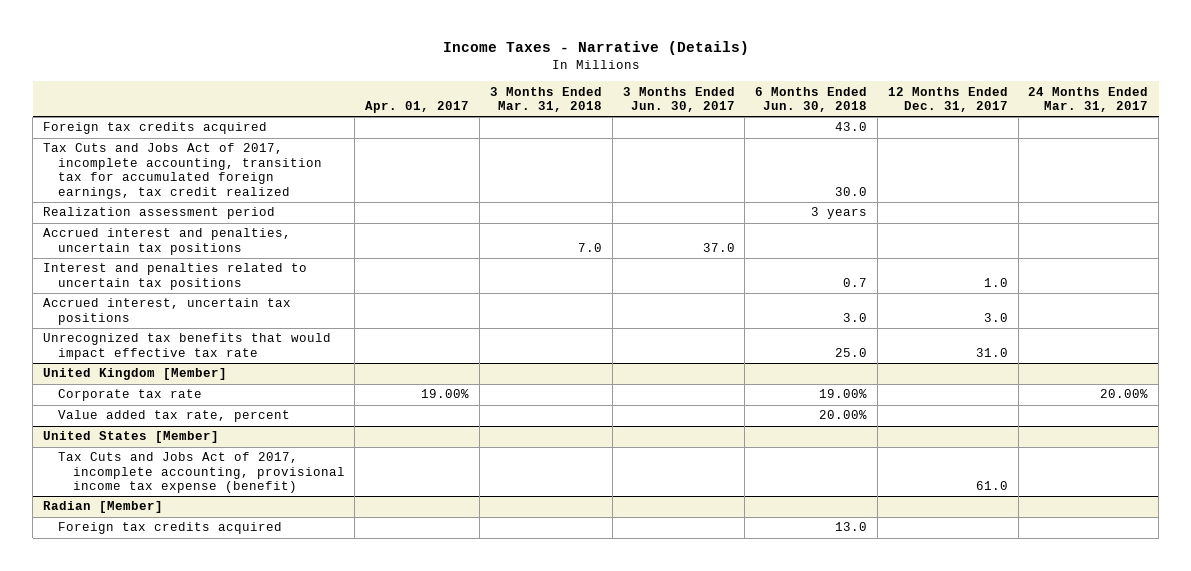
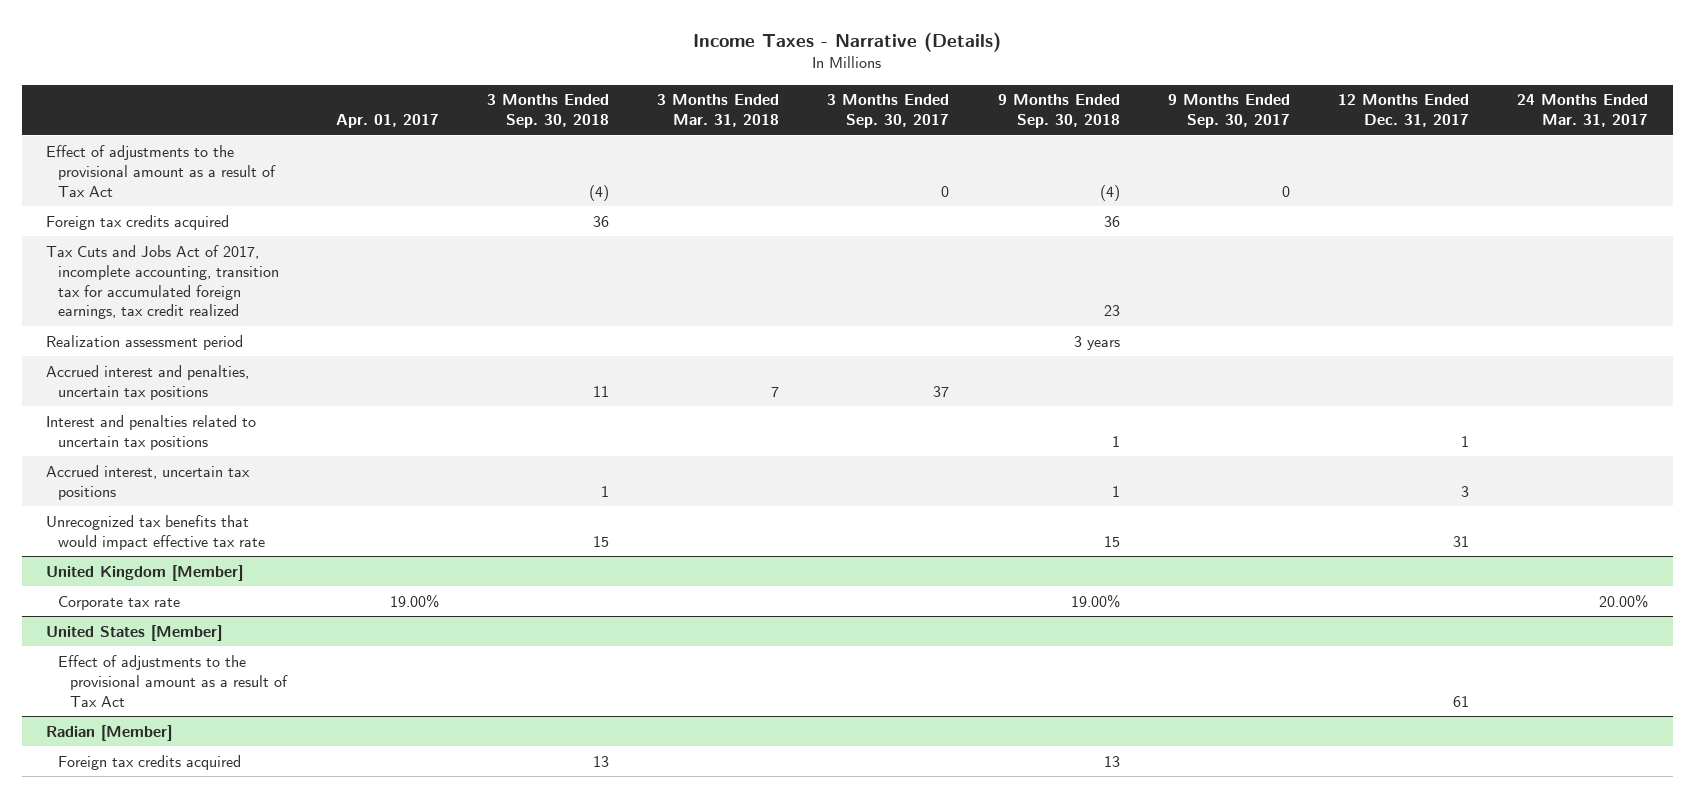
[622,86,735,113] 3 Months Ended Jun. 30, 2017 -> none
[755,86,868,113] 6 Months Ended Jun. 30, 2018 -> none
none -> [486,94,609,129] 3 Months Ended Sep. 30, 2018
none -> [827,94,950,129] 3 Months Ended Sep. 30, 2017
none -> [997,94,1120,129] 9 Months Ended Sep. 30, 2018
none -> [1167,94,1290,129] 9 Months Ended Sep. 30, 2017
none -> [45,144,277,197] Effect of adjustments to the provisional amount as a result of Tax Act
[577,242,602,252] 7.0 -> [771,386,780,397] 7
[983,277,1008,287] 1.0 -> [1461,435,1470,447] 1
[983,312,1008,322] 3.0 -> [1461,485,1470,497] 3
[975,347,1008,357] 31.0 -> [1453,535,1470,547] 31
[57,410,290,423] Value added tax rate, percent -> none
[57,452,345,494] Tax Cuts and Jobs Act of 2017, incomplete accounting, provisional income tax expense (benefit) -> [58,654,289,707] Effect of adjustments to the provisional amount as a result of Tax Act
[975,481,1008,491] 61.0 -> [1453,695,1470,707] 61

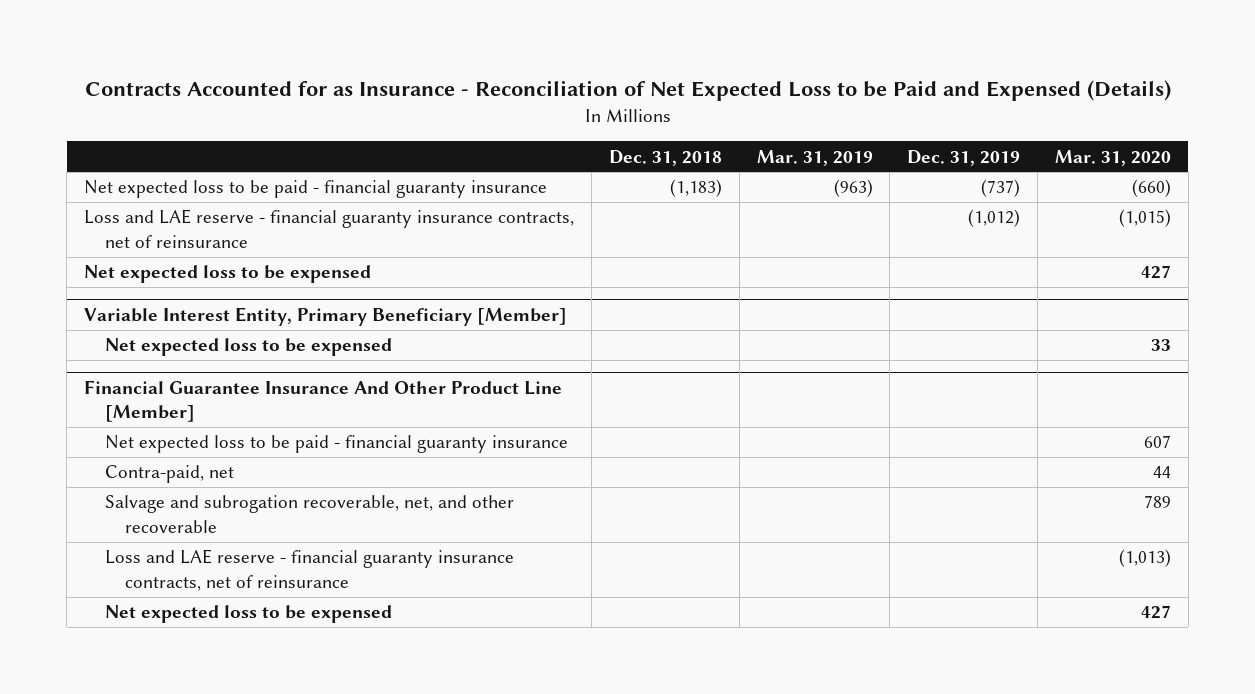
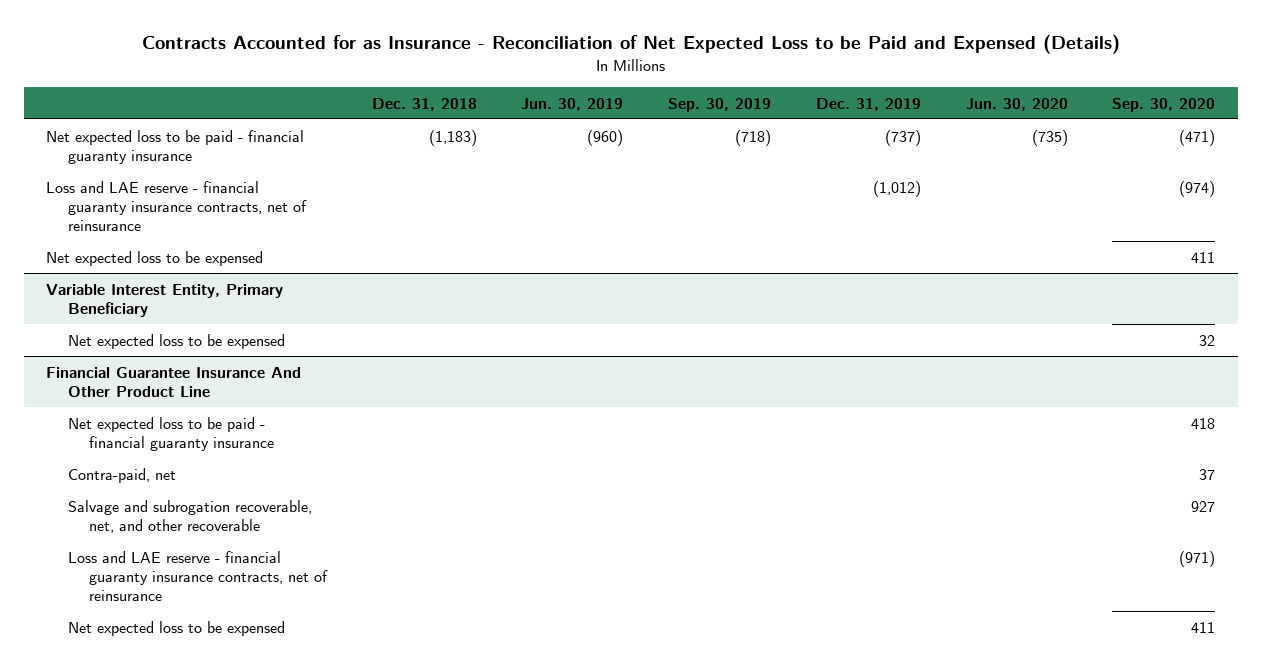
[756,149,873,166] Mar. 31, 2019 -> none
[1055,149,1172,166] Mar. 31, 2020 -> none
none -> [521,97,624,111] Jun. 30, 2019
none -> [668,97,772,112] Sep. 30, 2019
none -> [965,97,1068,111] Jun. 30, 2020
none -> [1112,97,1216,112] Sep. 30, 2020
[84,306,568,326] Variable Interest Entity, Primary Beneficiary [Member] -> [46,283,284,317] Variable Interest Entity, Primary Beneficiary
[84,379,563,423] Financial Guarantee Insurance And Other Product Line [Member] -> [46,366,302,397] Financial Guarantee Insurance And Other Product Line

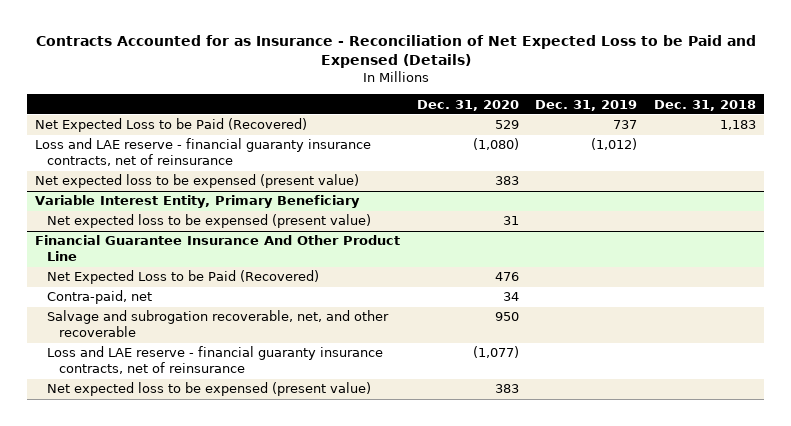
[521,97,624,111] Jun. 30, 2019 -> none
[668,97,772,112] Sep. 30, 2019 -> none
[965,97,1068,111] Jun. 30, 2020 -> none
[1112,97,1216,112] Sep. 30, 2020 -> none
none -> [416,99,519,111] Dec. 31, 2020
[46,129,305,164] Net expected loss to be paid - financial guaranty insurance -> [35,118,308,133] Net Expected Loss to be Paid (Recovered)
[428,129,477,146] (1,183) -> [719,120,756,131] 1,183
[884,129,921,146] (737) -> [613,120,638,130] 737
[46,250,264,266] Net expected loss to be expensed -> [35,174,360,189] Net expected loss to be expensed (present value)
[67,333,285,349] Net expected loss to be expensed -> [46,214,371,229] Net expected loss to be expensed (present value)
[67,416,274,451] Net expected loss to be paid - financial guaranty insurance -> [46,270,319,285] Net Expected Loss to be Paid (Recovered)
[67,620,285,636] Net expected loss to be expensed -> [46,382,371,397] Net expected loss to be expensed (present value)

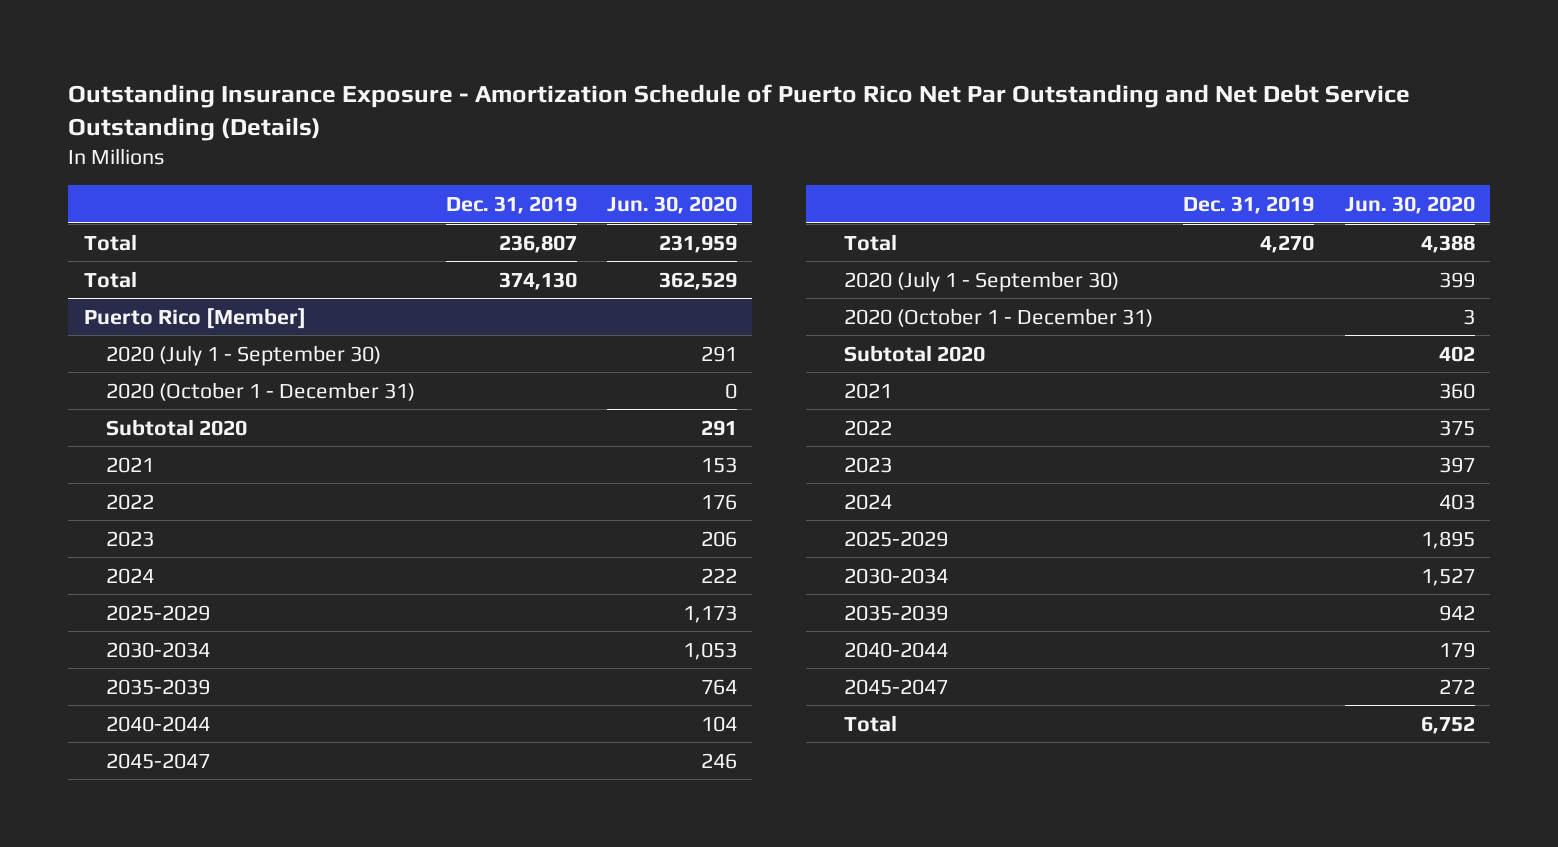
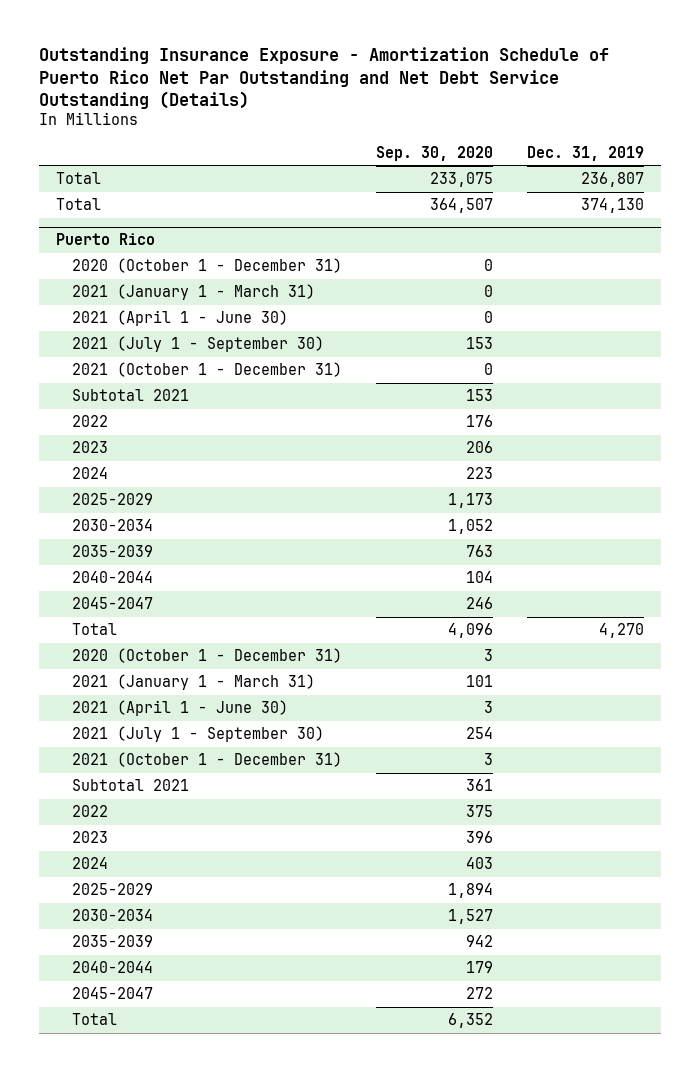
[607,195,738,214] Jun. 30, 2020 -> none
none -> [376,145,494,161] Sep. 30, 2020
[106,344,382,366] 2020 (July 1 - September 30) -> none
[83,307,306,329] Puerto Rico [Member] -> [55,233,155,246] Puerto Rico
[106,418,248,436] Subtotal 2020 -> none
none -> [72,284,316,301] 2021 (January 1 - March 31)
none -> [72,310,289,327] 2021 (April 1 - June 30)
none -> [72,336,325,353] 2021 (July 1 - September 30)
none -> [72,362,343,378] 2021 (October 1 - December 31)
[106,456,155,473] 2021 -> [72,389,190,402] Subtotal 2021
[843,270,1119,292] 2020 (July 1 - September 30) -> none
[843,344,985,362] Subtotal 2020 -> none
none -> [72,674,316,691] 2021 (January 1 - March 31)
none -> [72,700,289,717] 2021 (April 1 - June 30)
none -> [72,726,325,743] 2021 (July 1 - September 30)
none -> [72,752,343,768] 2021 (October 1 - December 31)
[843,382,892,399] 2021 -> [72,779,190,792] Subtotal 2021

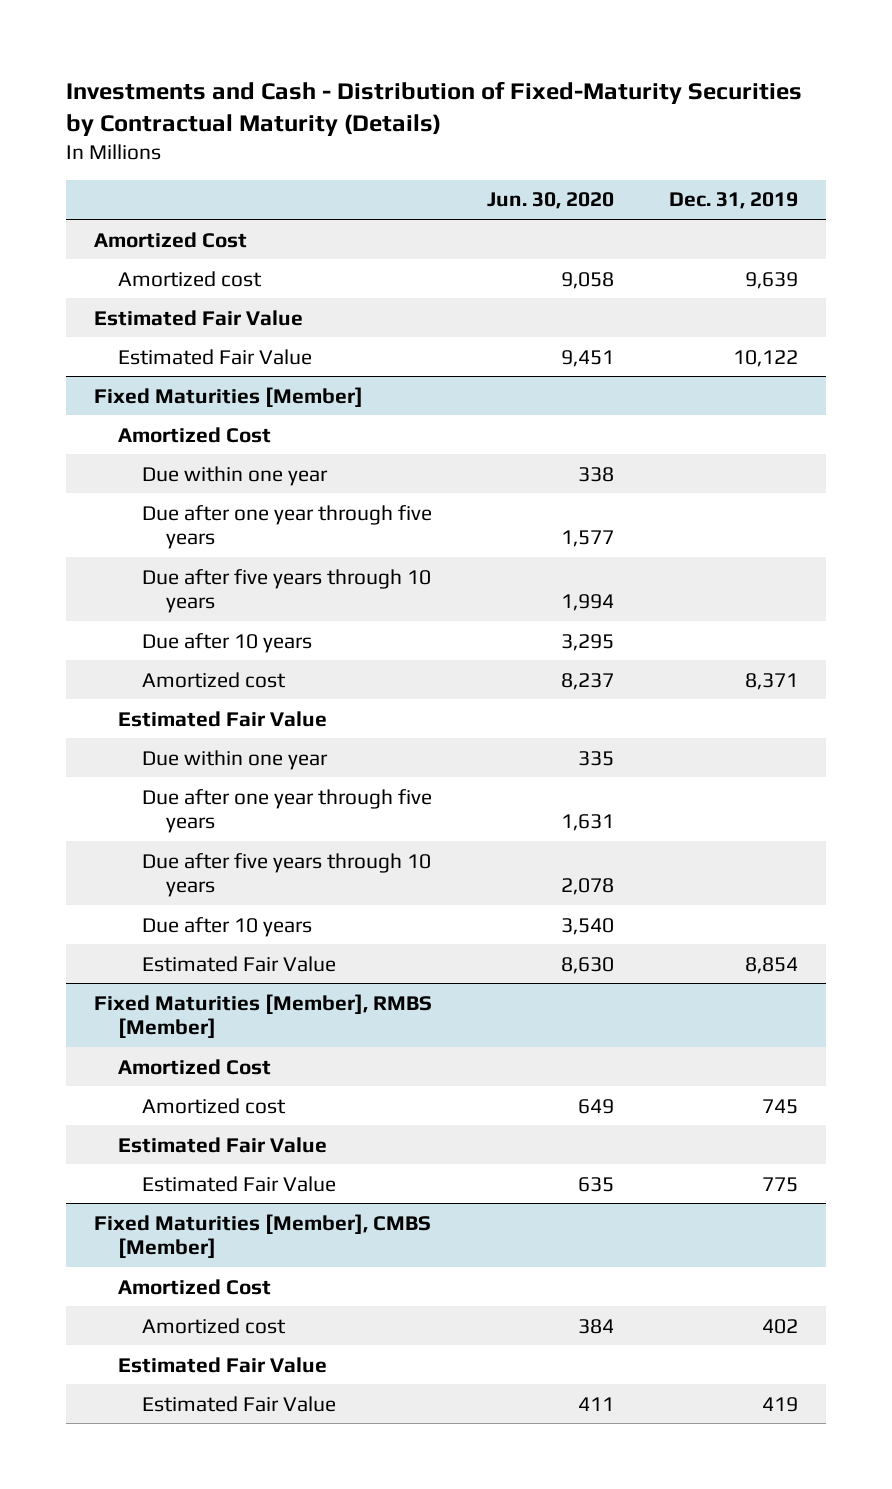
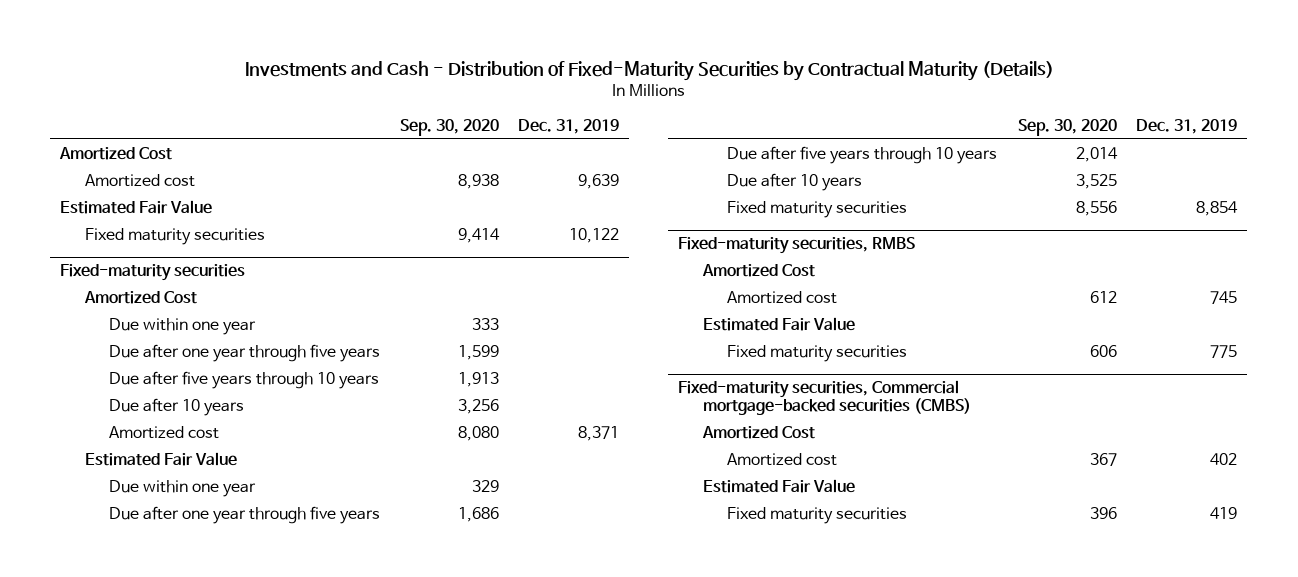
[487,192,615,210] Jun. 30, 2020 -> none
none -> [399,118,499,136] Sep. 30, 2020
[117,348,312,365] Estimated Fair Value -> [84,227,265,245] Fixed maturity securities
[93,386,363,407] Fixed Maturities [Member] -> [60,264,246,282] Fixed-maturity securities
[142,955,337,972] Estimated Fair Value -> [727,200,908,218] Fixed maturity securities
[93,993,432,1038] Fixed Maturities [Member], RMBS [Member] -> [678,237,916,255] Fixed-maturity securities, RMBS
[142,1175,337,1192] Estimated Fair Value -> [727,344,908,362] Fixed maturity securities
[93,1213,431,1258] Fixed Maturities [Member], CMBS [Member] -> [678,380,971,416] Fixed-maturity securities, Commercial mortgage-backed securities (CMBS)
[142,1395,337,1412] Estimated Fair Value -> [727,506,908,524] Fixed maturity securities

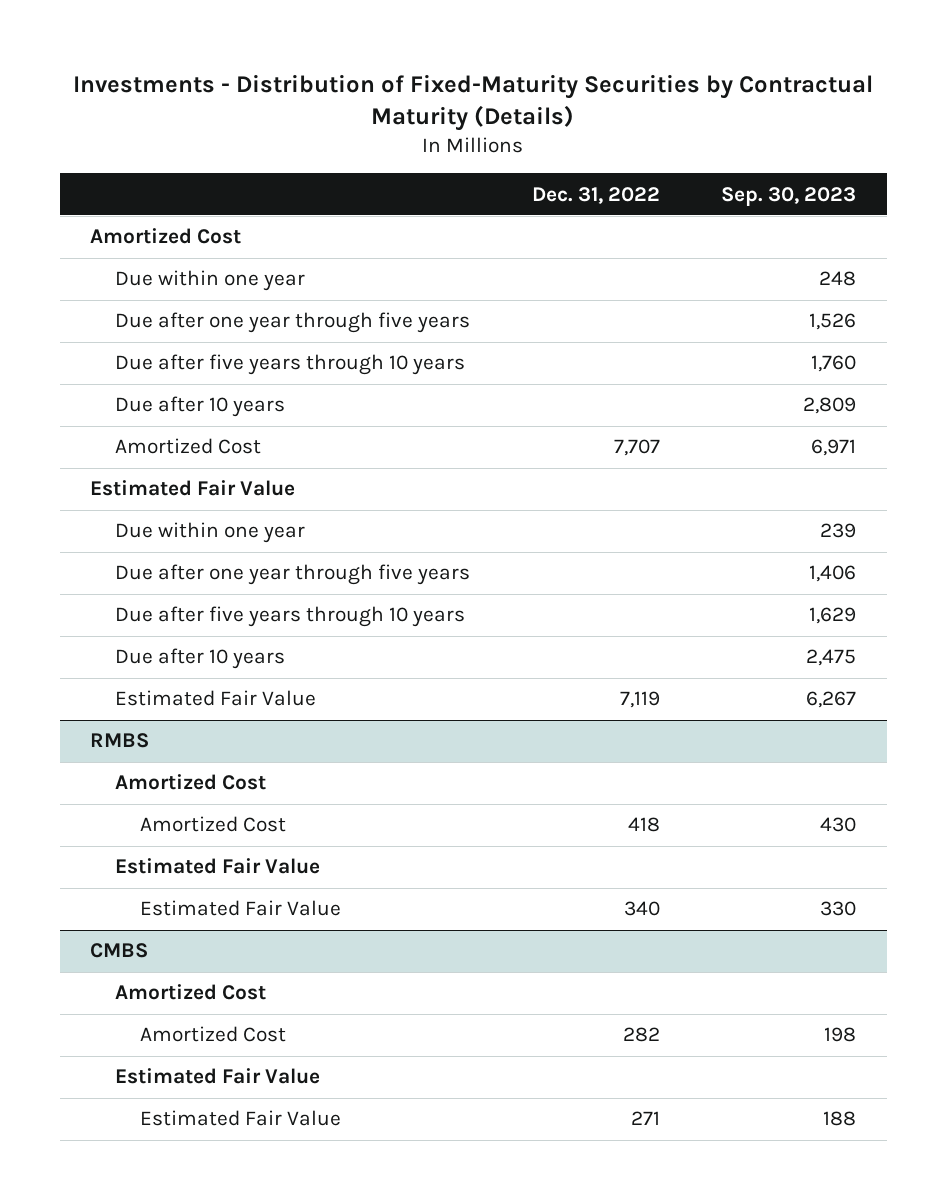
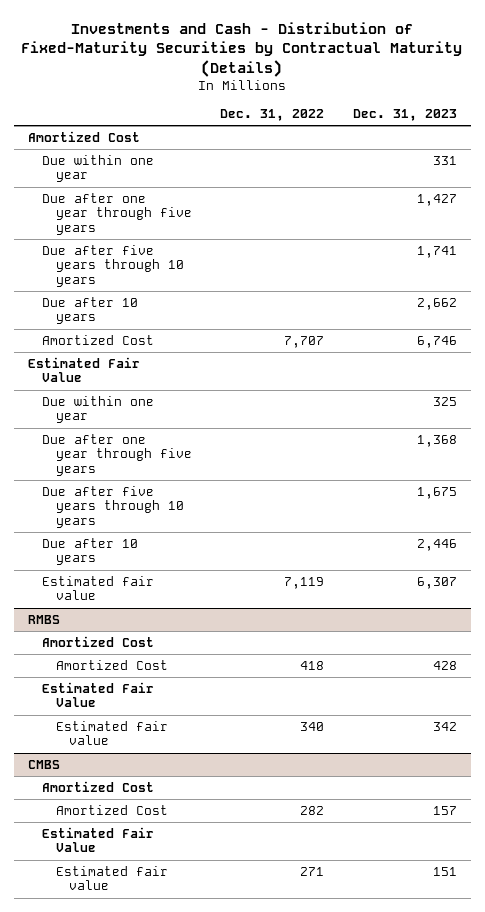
[73,74,874,132] Investments - Distribution of Fixed-Maturity Securities by Contractual Maturity (Details) -> [21,21,463,77] Investments and Cash - Distribution of Fixed-Maturity Securities by Contractual Maturity (Details)
[720,186,856,206] Sep. 30, 2023 -> none
none -> [352,109,457,122] Dec. 31, 2023
[115,690,317,707] Estimated Fair Value -> [41,575,154,601] Estimated fair value
[139,900,341,917] Estimated Fair Value -> [55,720,168,746] Estimated fair value
[139,1110,341,1127] Estimated Fair Value -> [55,865,168,891] Estimated fair value

